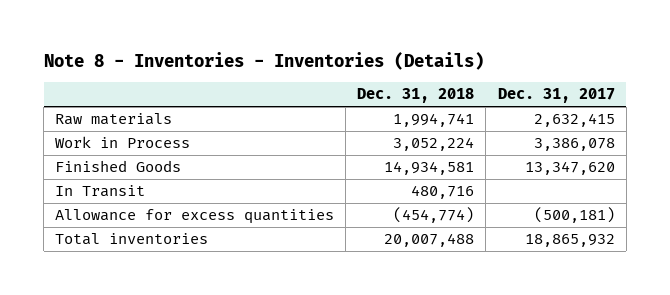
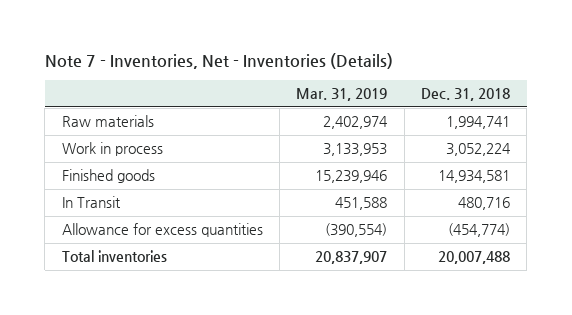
[43,51,484,70] Note 8 - Inventories - Inventories (Details) -> [44,52,393,69] Note 7 - Inventories, Net - Inventories (Details)
[497,88,615,104] Dec. 31, 2017 -> none
none -> [296,87,388,101] Mar. 31, 2019
[55,136,191,149] Work in Process -> [61,142,163,157] Work in process
[55,160,182,173] Finished Goods -> [61,169,155,184] Finished goods

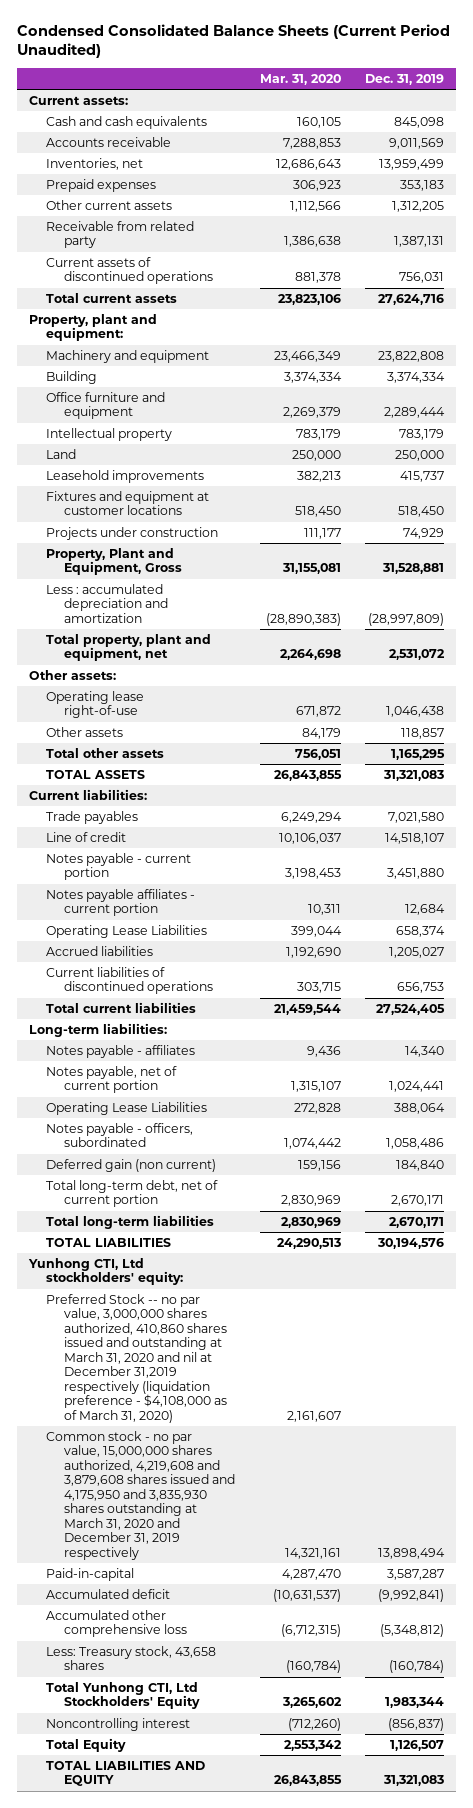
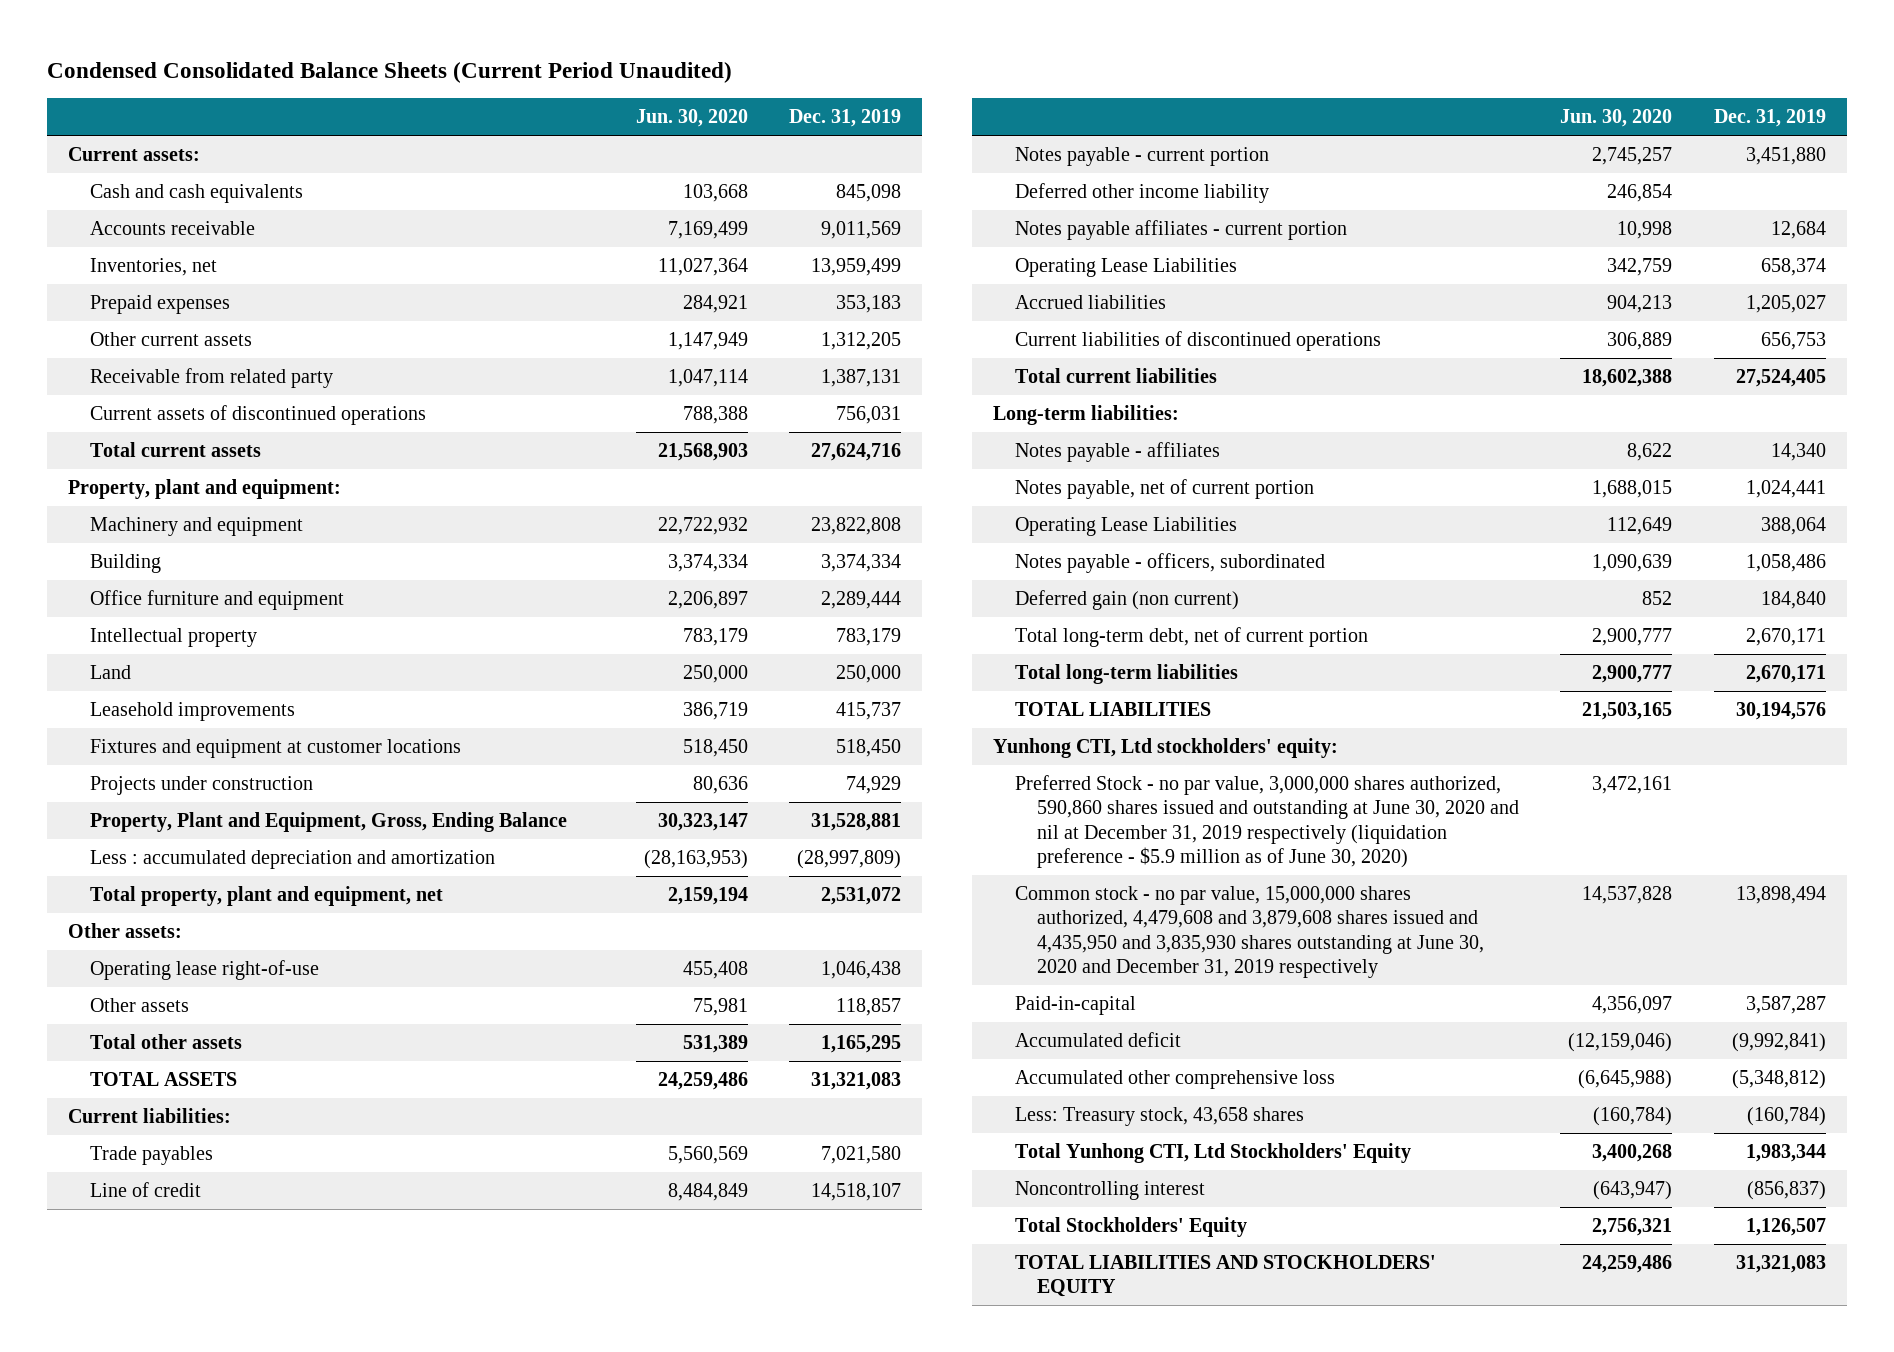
[259,73,341,85] Mar. 31, 2020 -> none
none -> [635,108,748,127] Jun. 30, 2020
[46,547,182,576] Property, Plant and Equipment, Gross -> [90,811,568,832] Property, Plant and Equipment, Gross, Ending Balance
none -> [1014,182,1269,203] Deferred other income liability
[46,1293,227,1423] Preferred Stock -- no par value, 3,000,000 shares authorized, 410,860 shares issued and outstanding at March 31, 2020 and nil at December 31,2019 respectively (liquidation preference - $4,108,000 as of March 31, 2020) -> [1014,774,1519,869] Preferred Stock - no par value, 3,000,000 shares authorized, 590,860 shares issued and outstanding at June 30, 2020 and nil at December 31, 2019 respectively (liquidation preference - $5.9 million as of June 30, 2020)
[46,1430,235,1560] Common stock - no par value, 15,000,000 shares authorized, 4,219,608 and 3,879,608 shares issued and 4,175,950 and 3,835,930 shares outstanding at March 31, 2020 and December 31, 2019 respectively -> [1014,885,1484,979] Common stock - no par value, 15,000,000 shares authorized, 4,479,608 and 3,879,608 shares issued and 4,435,950 and 3,835,930 shares outstanding at June 30, 2020 and December 31, 2019 respectively
[46,1737,127,1752] Total Equity -> [1014,1216,1247,1237] Total Stockholders' Equity
[46,1760,206,1787] TOTAL LIABILITIES AND EQUITY -> [1014,1254,1436,1298] TOTAL LIABILITIES AND STOCKHOLDERS' EQUITY

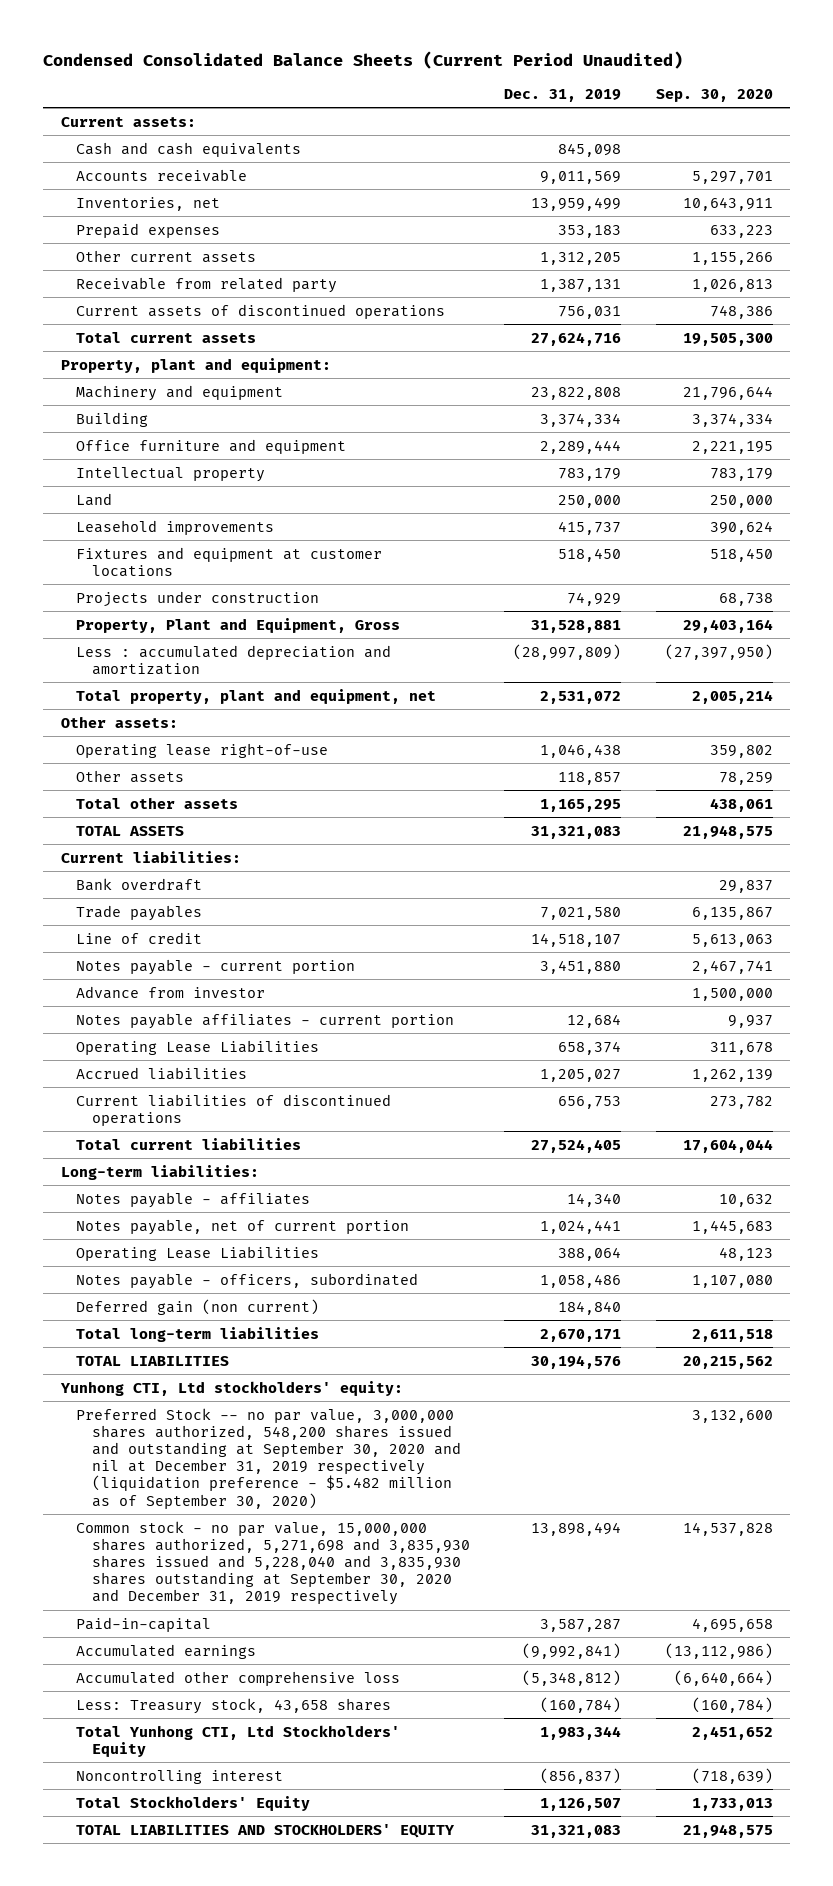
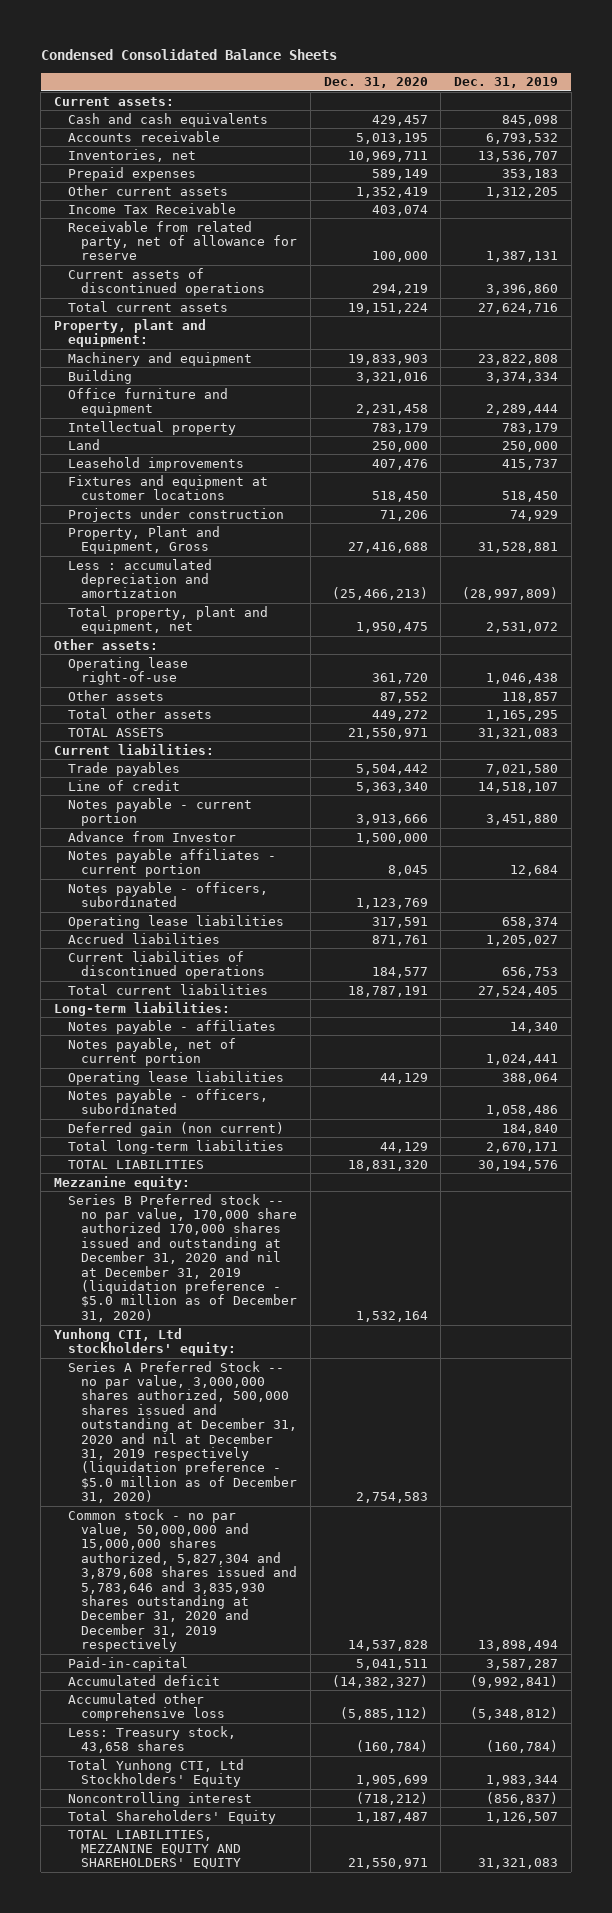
[43,50,684,69] Condensed Consolidated Balance Sheets (Current Period Unaudited) -> [40,49,337,61] Condensed Consolidated Balance Sheets
[655,88,773,102] Sep. 30, 2020 -> none
none -> [323,77,428,89] Dec. 31, 2020
[540,170,622,184] 9,011,569 -> [486,132,559,144] 6,793,532
[531,196,622,211] 13,959,499 -> [478,150,559,162] 13,536,707
none -> [67,202,236,214] Income Tax Receivable
[76,276,338,293] Receivable from related party -> [67,220,298,261] Receivable from related party, net of allowance for reserve
[558,305,622,319] 756,031 -> [486,284,559,296] 3,396,860
[76,877,203,891] Bank overdraft -> none
[76,985,266,999] Advance from investor -> [67,830,236,842] Advance from Investor
none -> [67,881,268,908] Notes payable - officers, subordinated
[76,1039,320,1055] Operating Lease Liabilities -> [67,914,284,929] Operating lease liabilities
[76,1245,320,1261] Operating Lease Liabilities -> [67,1070,284,1085] Operating lease liabilities
none -> [54,1175,191,1190] Mezzanine equity:
none -> [67,1193,298,1322] Series B Preferred stock -- no par value, 170,000 share authorized 170,000 shares issued and outstanding at December 31, 2020 and nil at December 31, 2019 (liquidation preference - $5.0 million as of December 31, 2020)
[76,1407,461,1509] Preferred Stock -- no par value, 3,000,000 shares authorized, 548,200 shares issued and outstanding at September 30, 2020 and nil at December 31, 2019 respectively (liquidation preference - $5.482 million as of September 30, 2020) -> [67,1360,298,1504] Series A Preferred Stock -- no par value, 3,000,000 shares authorized, 500,000 shares issued and outstanding at December 31, 2020 and nil at December 31, 2019 respectively (liquidation preference - $5.0 million as of December 31, 2020)
[76,1520,470,1606] Common stock - no par value, 15,000,000 shares authorized, 5,271,698 and 3,835,930 shares issued and 5,228,040 and 3,835,930 shares outstanding at September 30, 2020 and December 31, 2019 respectively -> [67,1508,298,1653] Common stock - no par value, 50,000,000 and 15,000,000 shares authorized, 5,827,304 and 3,879,608 shares issued and 5,783,646 and 3,835,930 shares outstanding at December 31, 2020 and December 31, 2019 respectively
[76,1643,257,1659] Accumulated earnings -> [67,1674,220,1686] Accumulated deficit
[76,1795,311,1811] Total Stockholders' Equity -> [67,1809,276,1824] Total Shareholders' Equity
[76,1823,456,1838] TOTAL LIABILITIES AND STOCKHOLDERS' EQUITY -> [67,1829,242,1870] TOTAL LIABILITIES, MEZZANINE EQUITY AND SHAREHOLDERS' EQUITY

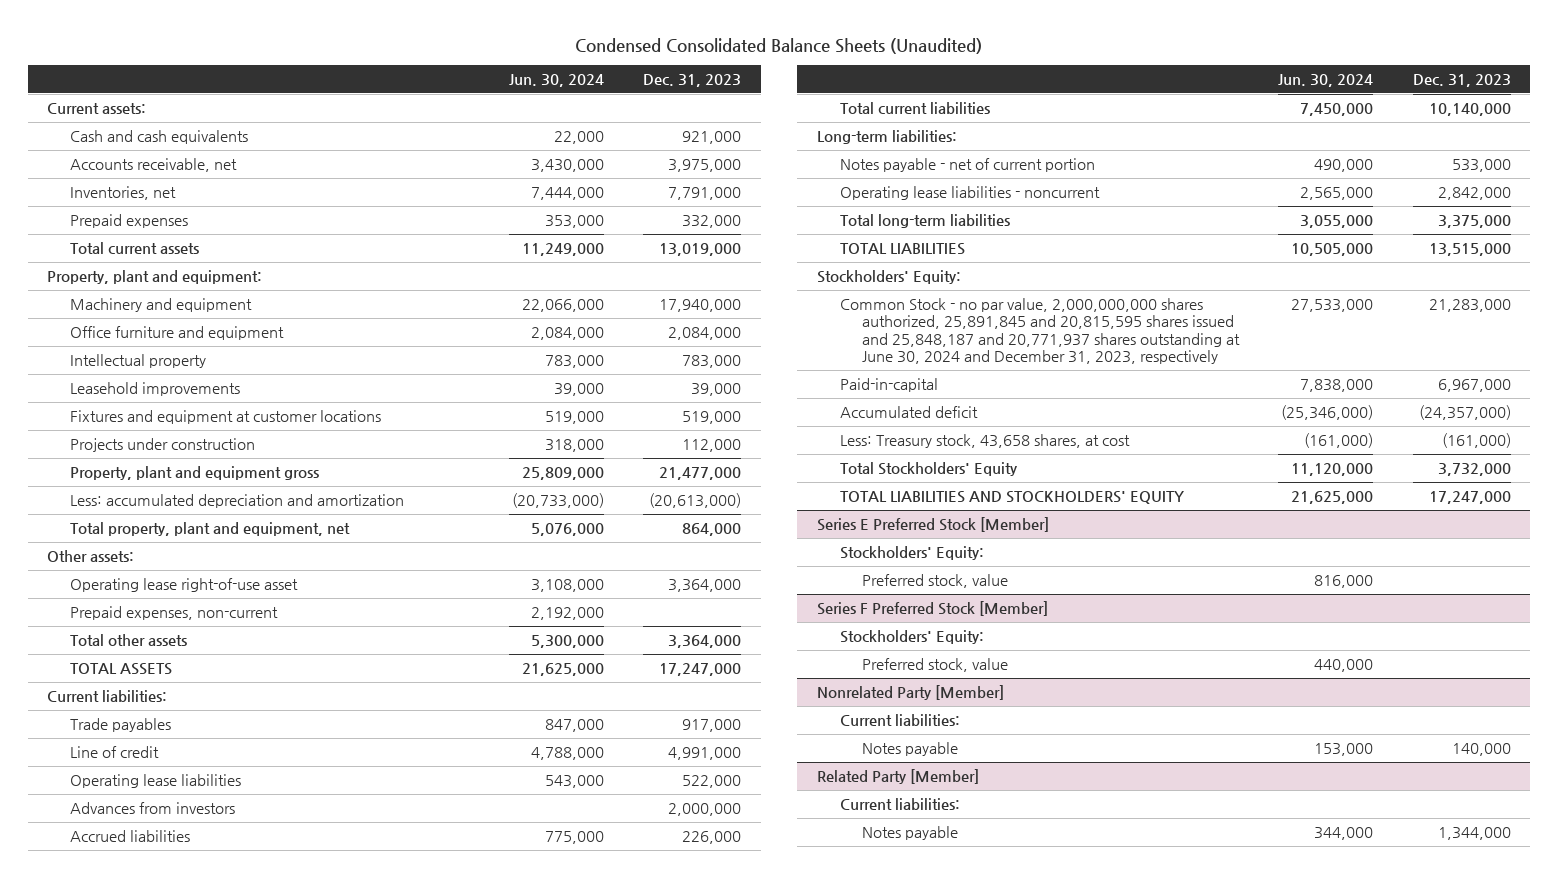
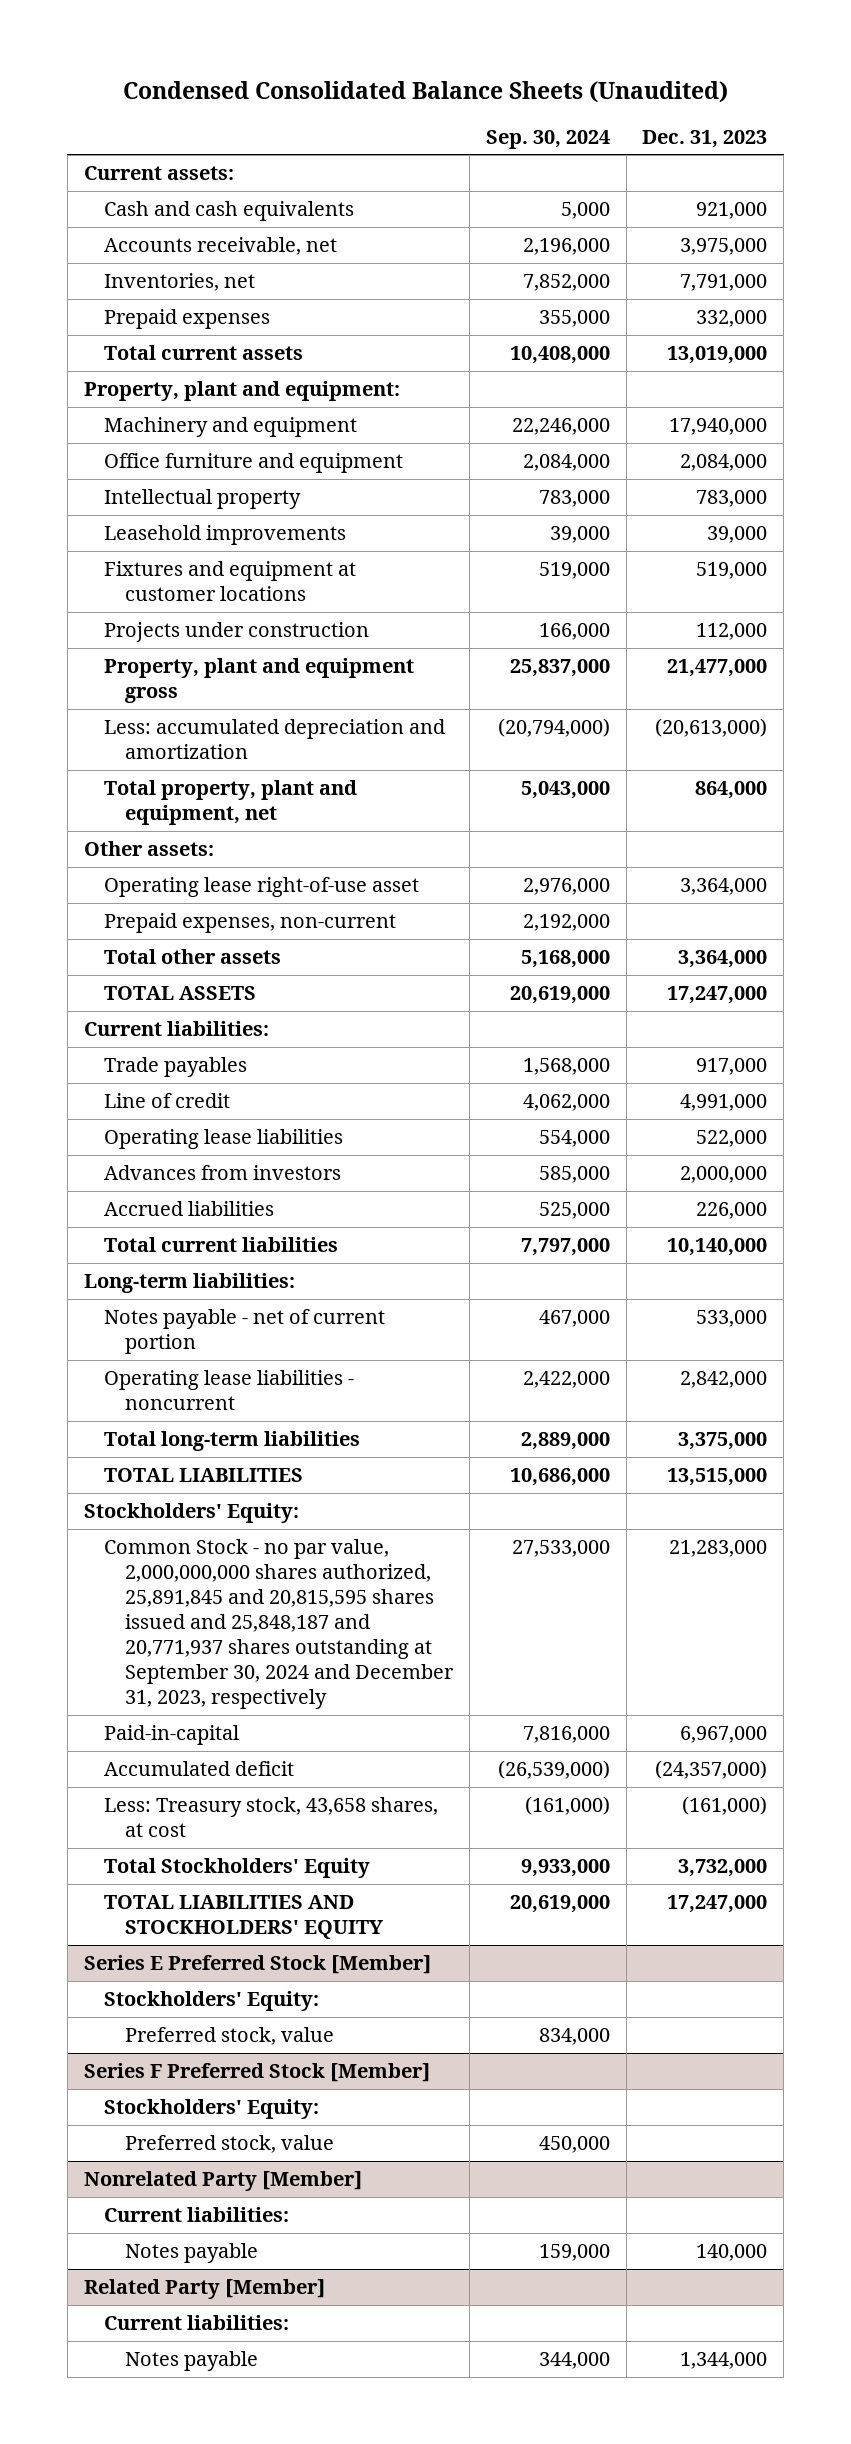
[508,74,604,88] Jun. 30, 2024 -> none
none -> [485,129,610,149] Sep. 30, 2024
[839,298,1241,364] Common Stock - no par value, 2,000,000,000 shares authorized, 25,891,845 and 20,815,595 shares issued and 25,848,187 and 20,771,937 shares outstanding at June 30, 2024 and December 31, 2023, respectively -> [104,1539,454,1709] Common Stock - no par value, 2,000,000,000 shares authorized, 25,891,845 and 20,815,595 shares issued and 25,848,187 and 20,771,937 shares outstanding at September 30, 2024 and December 31, 2023, respectively

